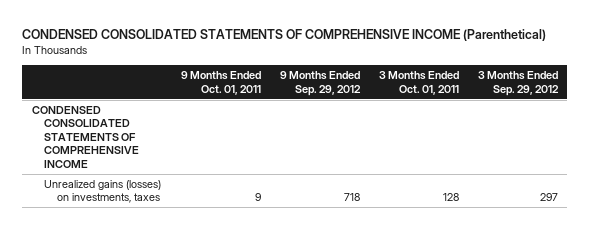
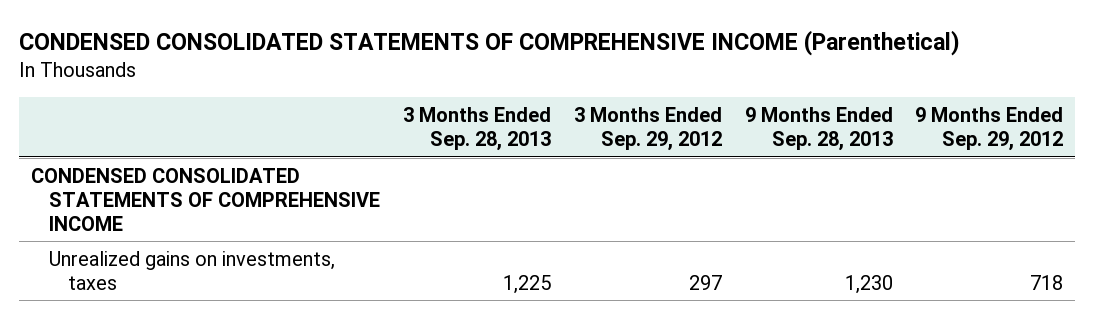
[180,71,261,95] 9 Months Ended Oct. 01, 2011 -> none
[378,71,459,95] 3 Months Ended Oct. 01, 2011 -> none
none -> [403,107,552,152] 3 Months Ended Sep. 28, 2013
none -> [744,107,893,152] 9 Months Ended Sep. 28, 2013
[44,179,162,204] Unrealized gains (losses) on investments, taxes -> [49,250,336,290] Unrealized gains on investments, taxes

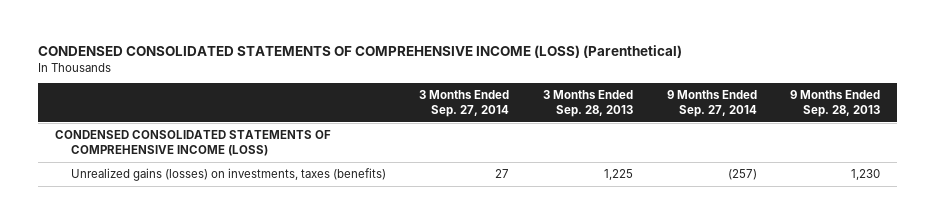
[19,30,961,57] CONDENSED CONSOLIDATED STATEMENTS OF COMPREHENSIVE INCOME (Parenthetical) -> [37,44,682,58] CONDENSED CONSOLIDATED STATEMENTS OF COMPREHENSIVE INCOME (LOSS) (Parenthetical)
[573,107,722,152] 3 Months Ended Sep. 29, 2012 -> none
[915,107,1064,152] 9 Months Ended Sep. 29, 2012 -> none
none -> [419,90,510,118] 3 Months Ended Sep. 27, 2014
none -> [666,90,757,118] 9 Months Ended Sep. 27, 2014
[30,167,381,231] CONDENSED CONSOLIDATED STATEMENTS OF COMPREHENSIVE INCOME -> [54,130,331,157] CONDENSED CONSOLIDATED STATEMENTS OF COMPREHENSIVE INCOME (LOSS)
[49,250,336,290] Unrealized gains on investments, taxes -> [70,168,386,182] Unrealized gains (losses) on investments, taxes (benefits)

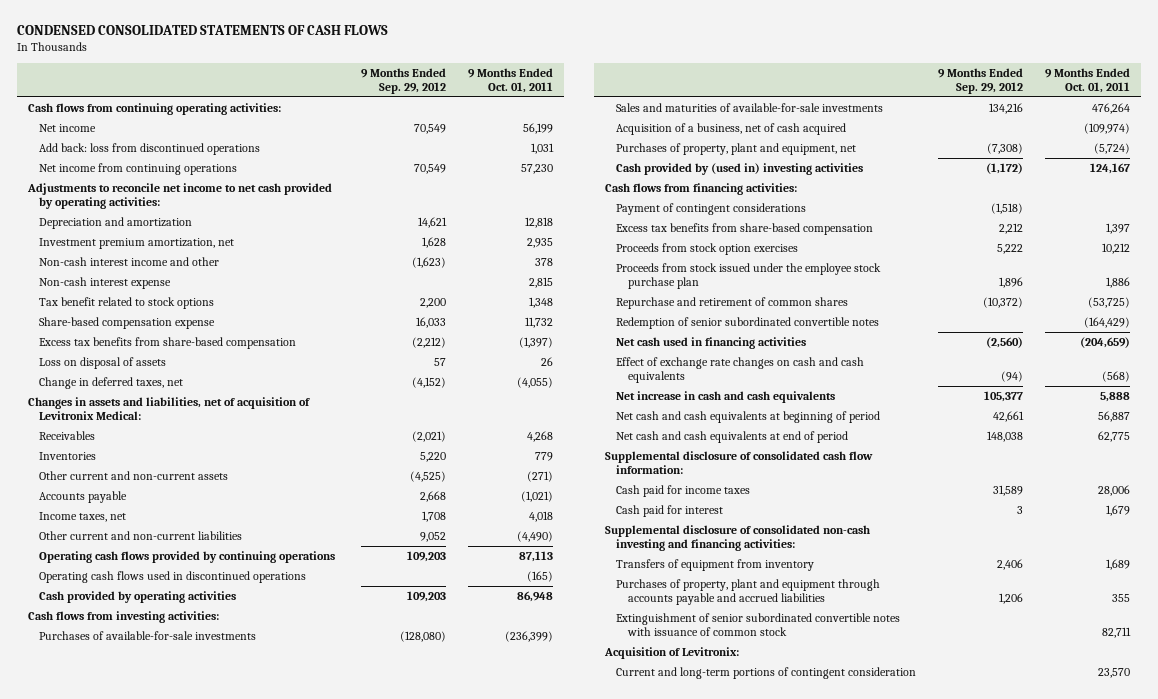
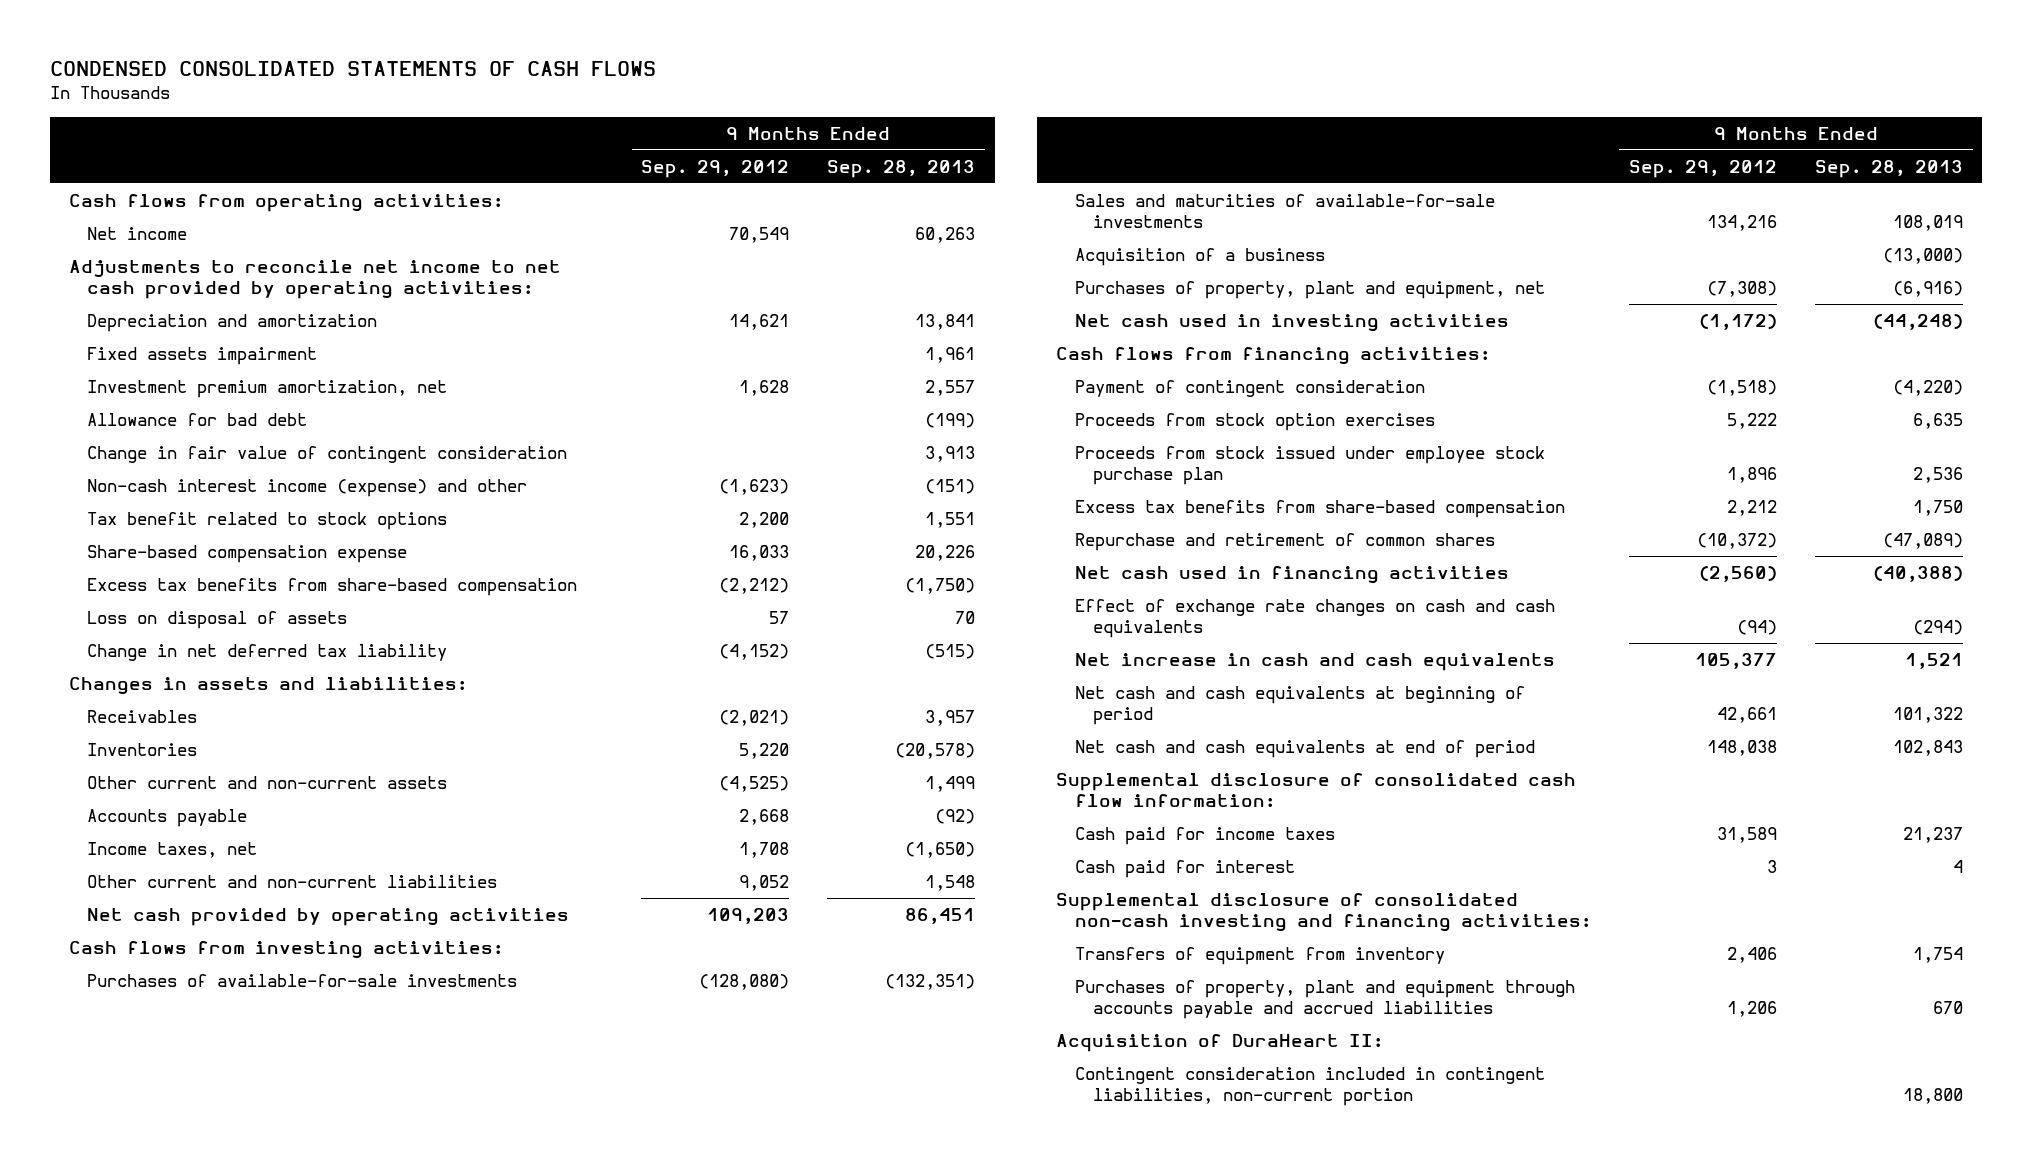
[468,67,554,93] 9 Months Ended Oct. 01, 2011 -> none
none -> [827,159,976,178] Sep. 28, 2013
[27,103,281,116] Cash flows from continuing operating activities: -> [68,194,503,213] Cash flows from operating activities:
[39,143,261,156] Add back: loss from discontinued operations -> none
[39,163,238,176] Net income from continuing operations -> none
none -> [87,347,318,366] Fixed assets impairment
[39,277,172,290] Non-cash interest expense -> none
none -> [87,413,308,427] Allowance for bad debt
none -> [87,446,568,464] Change in fair value of contingent consideration
[39,257,220,267] Non-cash interest income and other -> [87,479,528,498] Non-cash interest income (expense) and other
[39,377,184,390] Change in deferred taxes, net -> [87,644,448,662] Change in net deferred tax liability
[27,397,310,420] Changes in assets and liabilities, net of acquisition of Levitronix Medical: -> [68,677,467,696] Changes in assets and liabilities:
[39,551,336,564] Operating cash flows provided by continuing operations -> none
[39,571,307,584] Operating cash flows used in discontinued operations -> none
[39,591,237,604] Cash provided by operating activities -> [87,908,570,927] Net cash provided by operating activities
[616,123,847,136] Acquisition of a business, net of cash acquired -> [1074,248,1325,267] Acquisition of a business
[616,163,864,176] Cash provided by (used in) investing activities -> [1074,314,1509,333] Net cash used in investing activities
[616,203,807,216] Payment of contingent considerations -> [1074,380,1425,398] Payment of contingent consideration
[616,263,882,289] Proceeds from stock issued under the employee stock purchase plan -> [1074,446,1545,485] Proceeds from stock issued under employee stock purchase plan
[616,223,874,236] Excess tax benefits from share-based compensation -> [1074,500,1565,519] Excess tax benefits from share-based compensation
[616,317,880,330] Redemption of senior subordinated convertible notes -> none
[616,613,901,636] Extinguishment of senior subordinated convertible notes with issuance of common stock -> none
[616,667,917,680] Current and long-term portions of contingent consideration -> none
[603,647,739,660] Acquisition of Levitronix: -> [1056,1034,1384,1053] Acquisition of DuraHeart II:
none -> [1074,1067,1545,1106] Contingent consideration included in contingent liabilities, non-current portion

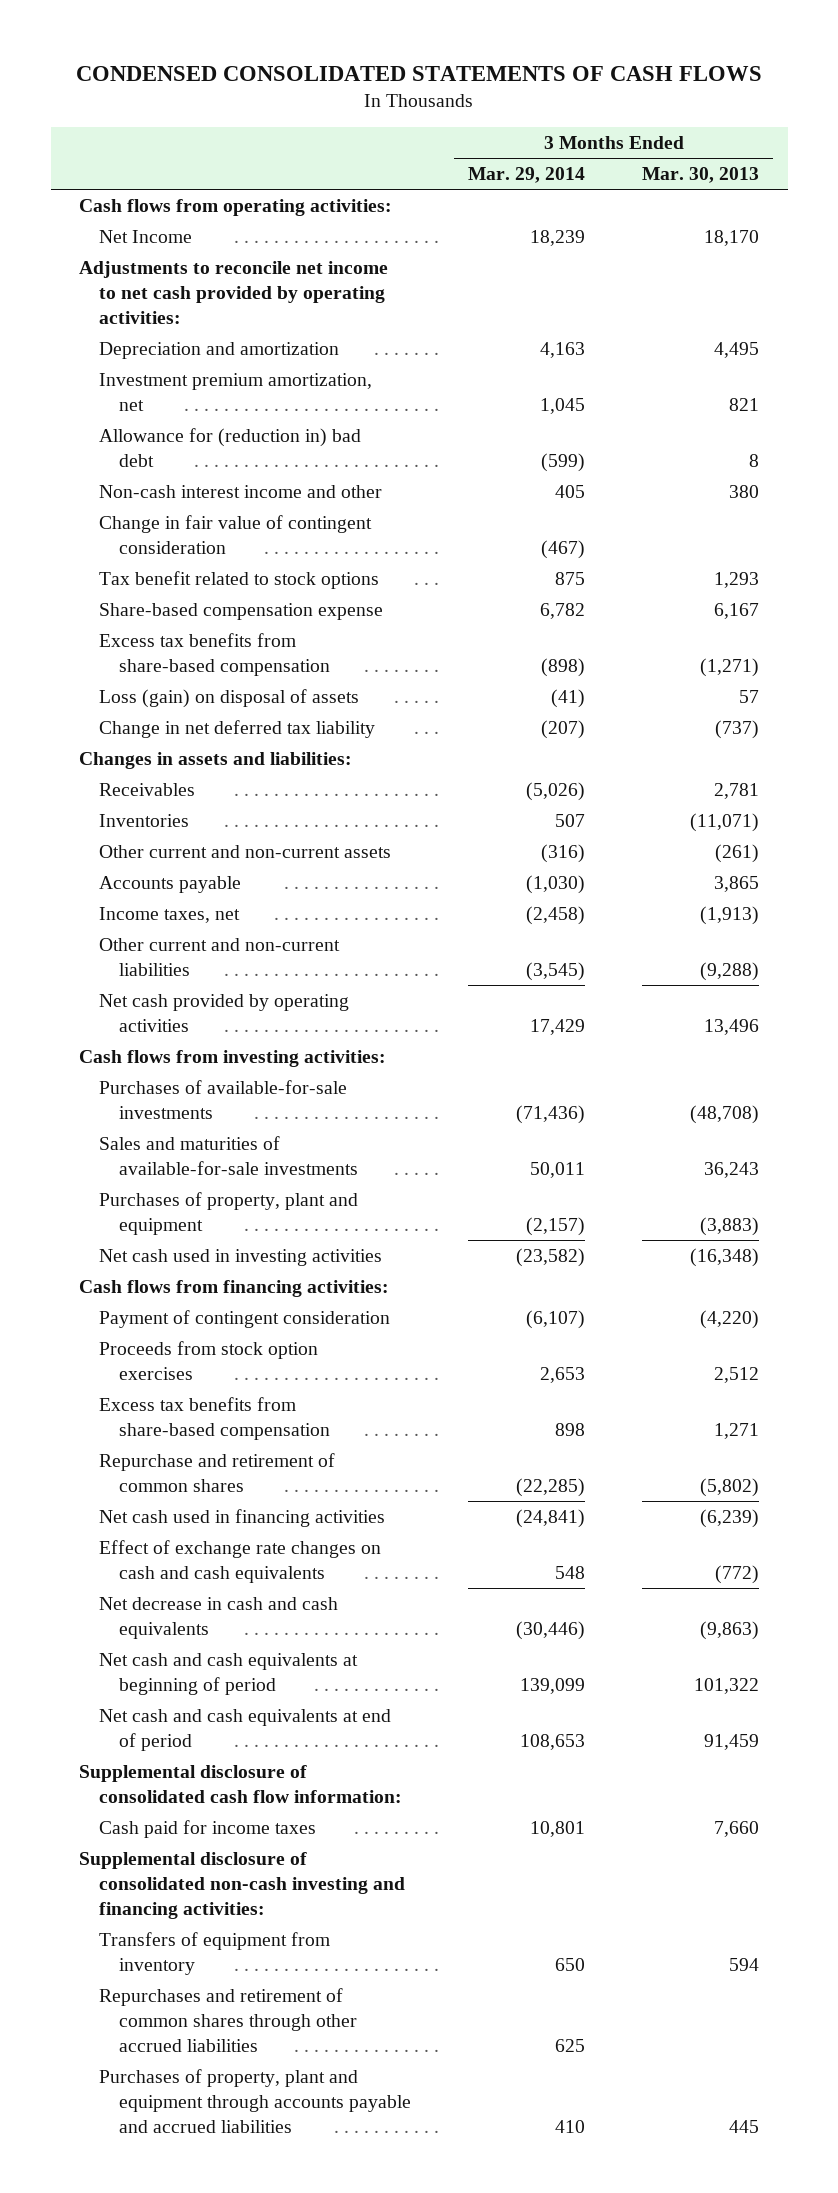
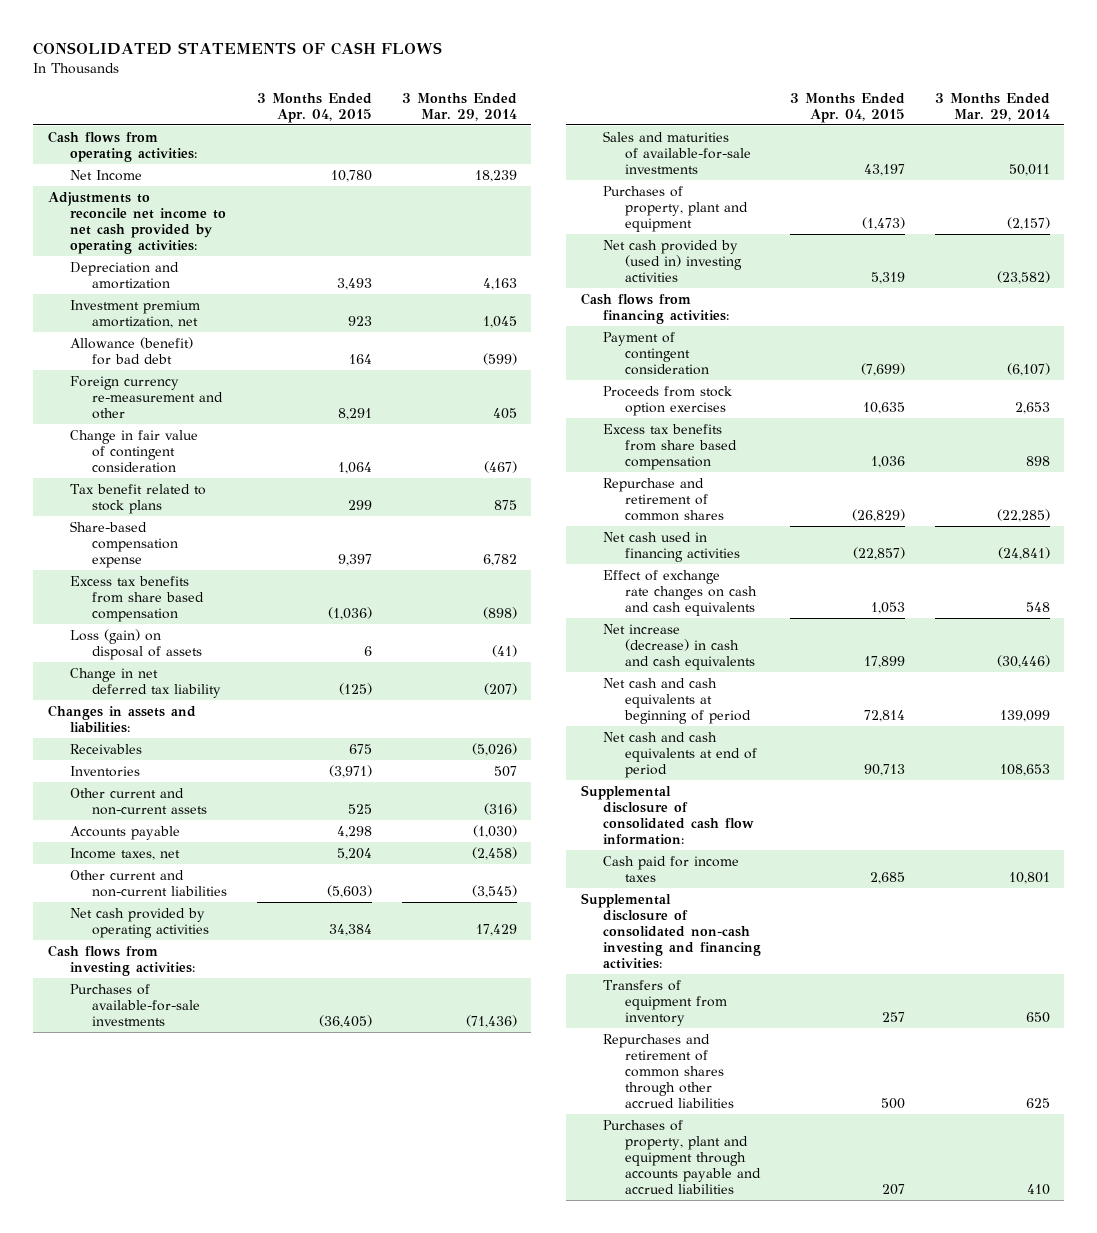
[76,66,763,82] CONDENSED CONSOLIDATED STATEMENTS OF CASH FLOWS -> [32,42,442,56] CONSOLIDATED STATEMENTS OF CASH FLOWS
[642,166,760,183] Mar. 30, 2013 -> none
none -> [257,92,373,123] 3 Months Ended Apr. 04, 2015
[99,484,383,498] Non-cash interest income and other -> none
[99,427,362,467] Allowance for (reduction in) bad debt -> [69,336,193,365] Allowance (benefit) for bad debt
none -> [69,375,223,419] Foreign currency re-measurement and other
[99,570,380,589] Tax benefit related to stock options -> [69,483,206,514] Tax benefit related to stock plans
[99,632,330,676] Excess tax benefits from share-based compensation -> [69,575,204,622] Excess tax benefits from share based compensation
[99,1248,383,1266] Net cash used in investing activities -> [602,239,742,282] Net cash provided by (used in) investing activities
[99,1396,330,1440] Excess tax benefits from share-based compensation -> [602,423,737,470] Excess tax benefits from share based compensation
[99,1596,339,1639] Net decrease in cash and cash equivalents -> [602,623,755,670] Net increase (decrease) in cash and cash equivalents

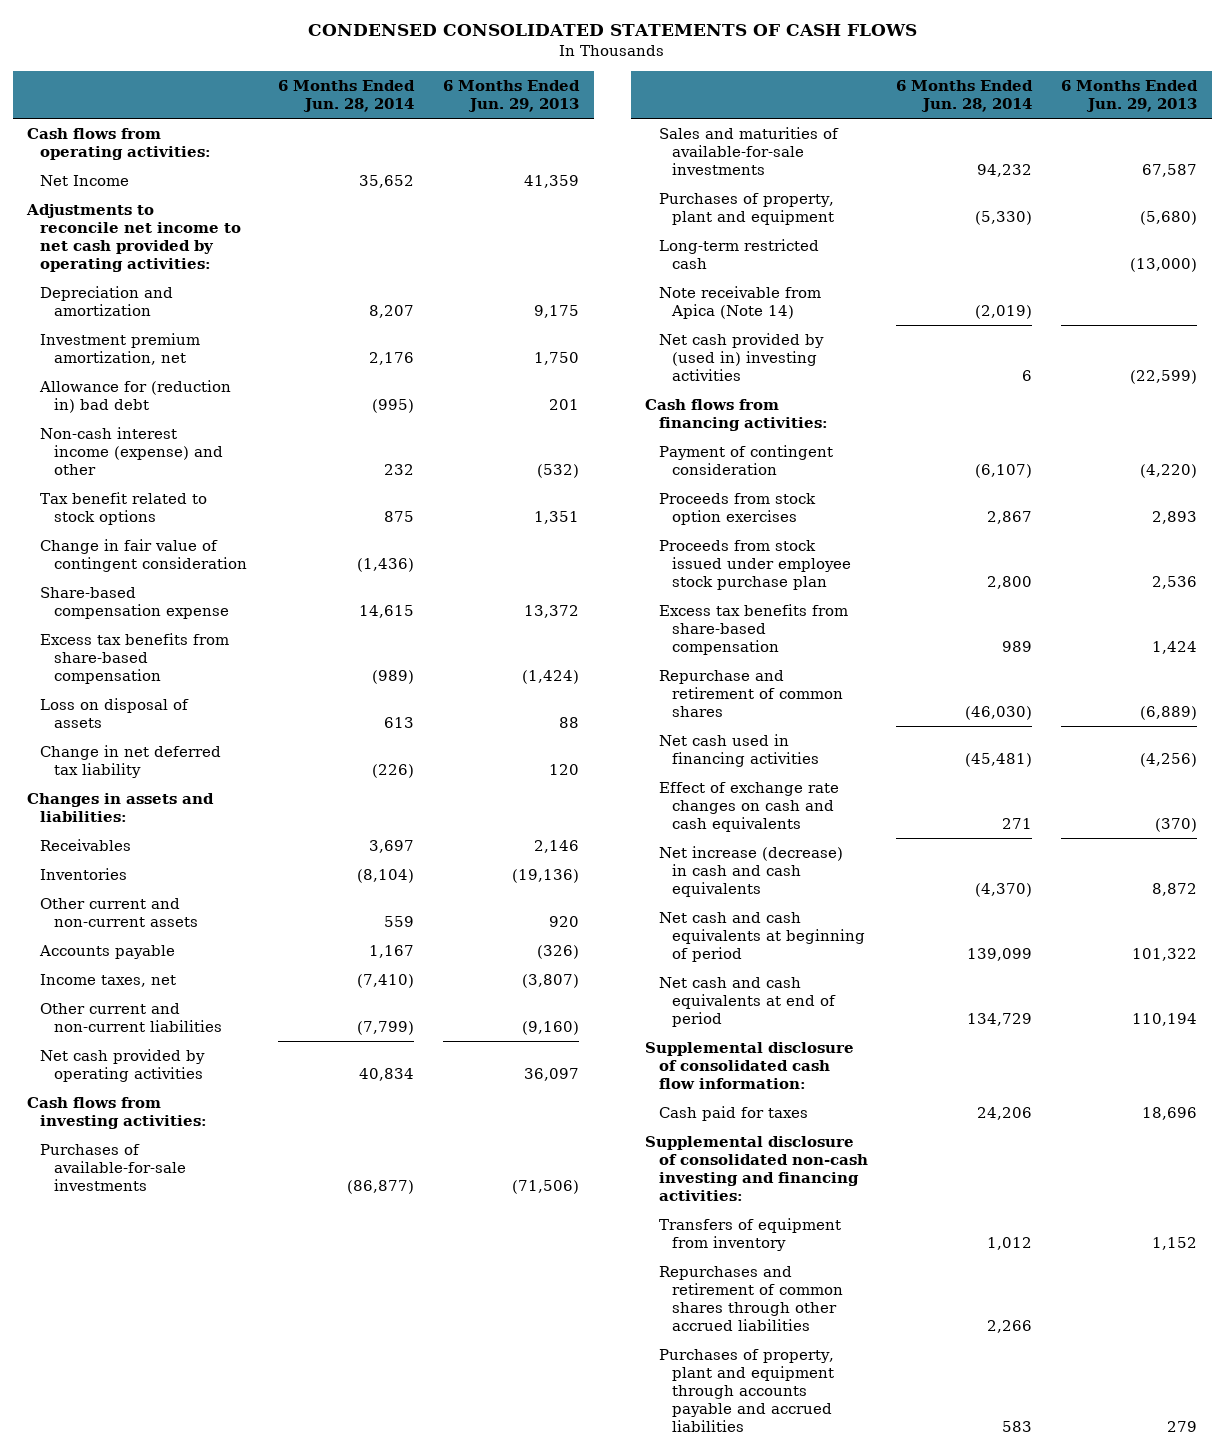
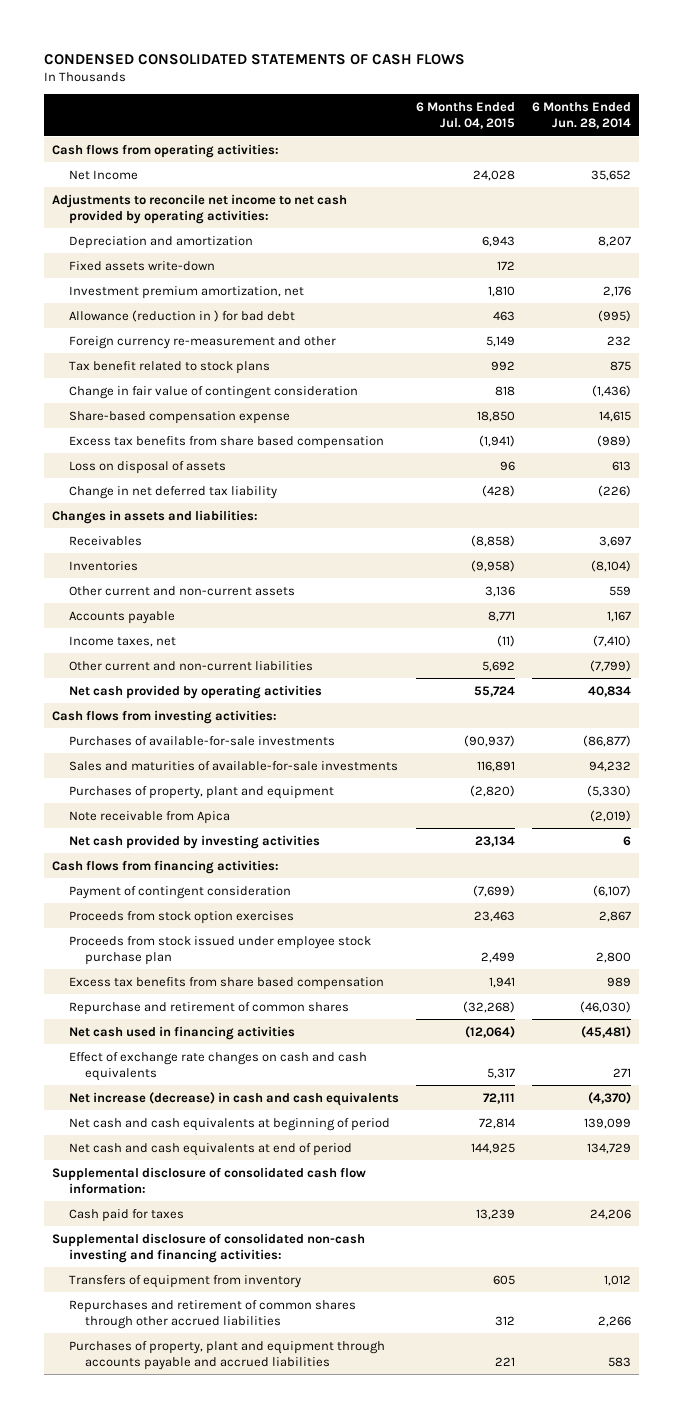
[443,80,581,113] 6 Months Ended Jun. 29, 2013 -> none
none -> [415,101,515,129] 6 Months Ended Jul. 04, 2015
none -> [68,260,215,271] Fixed assets write-down
[39,380,232,413] Allowance for (reduction in) bad debt -> [68,309,295,322] Allowance (reduction in ) for bad debt
[40,427,223,475] Non-cash interest income (expense) and other -> [68,335,336,349] Foreign currency re-measurement and other
[40,492,208,525] Tax benefit related to stock options -> [68,360,270,374] Tax benefit related to stock plans
[40,633,230,684] Excess tax benefits from share-based compensation -> [68,435,384,449] Excess tax benefits from share based compensation
[658,239,819,269] Long-term restricted cash -> none
[658,286,821,319] Note receivable from Apica (Note 14) -> [68,810,230,824] Note receivable from Apica
[658,333,824,381] Net cash provided by (used in) investing activities -> [68,834,320,849] Net cash provided by investing activities
[658,604,848,655] Excess tax benefits from share-based compensation -> [68,976,384,990] Excess tax benefits from share based compensation

